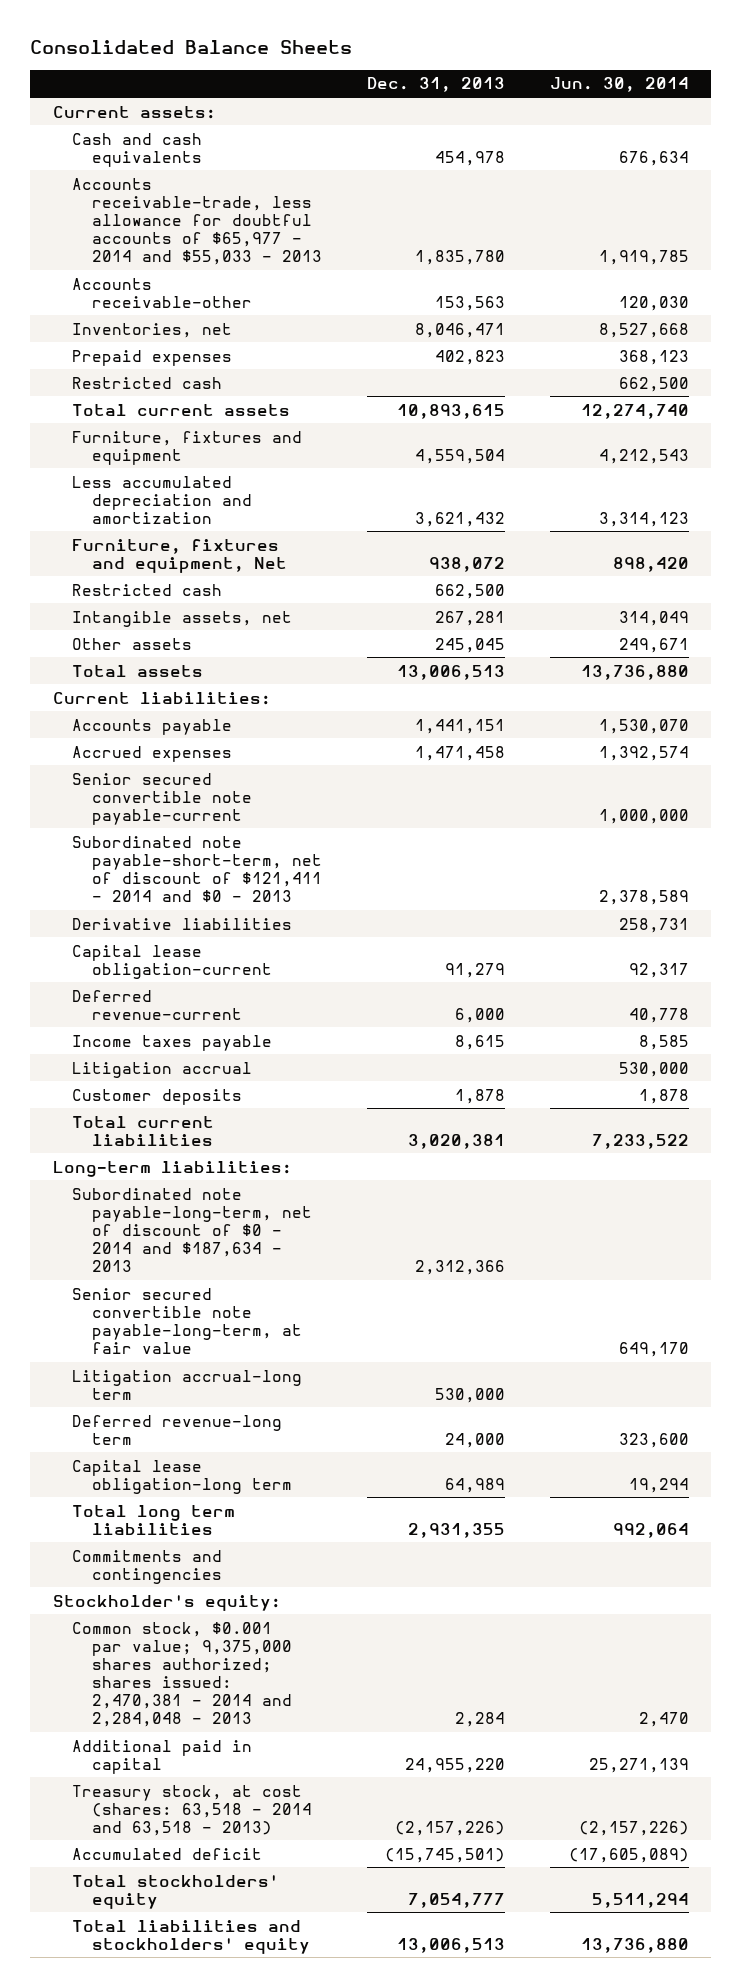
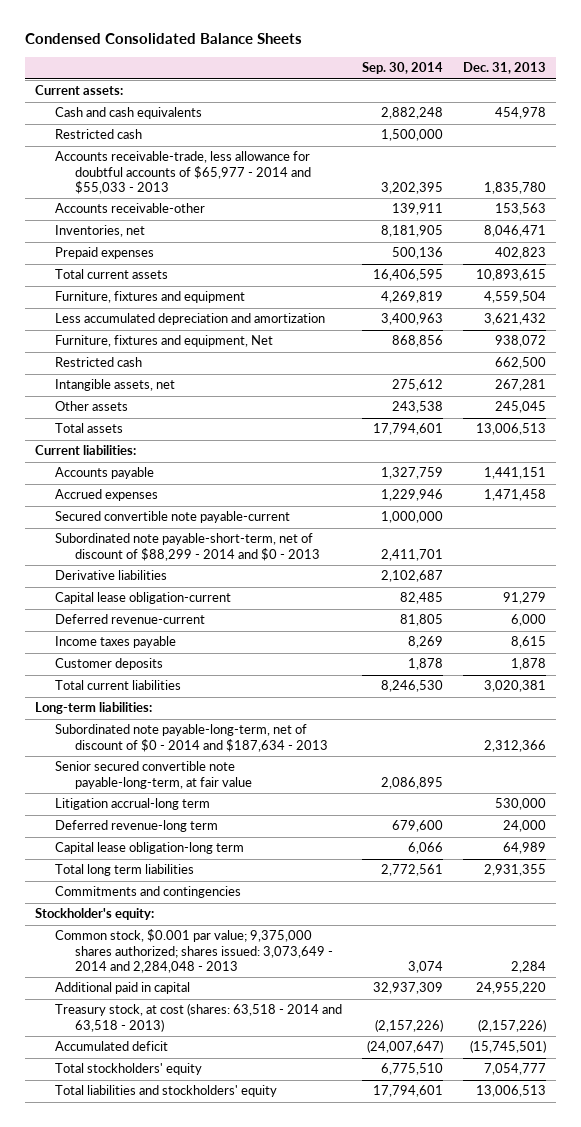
[30,40,353,55] Consolidated Balance Sheets -> [25,33,303,45] Condensed Consolidated Balance Sheets
[549,77,689,93] Jun. 30, 2014 -> none
none -> [361,62,443,75] Sep. 30, 2014
[72,376,223,389] Restricted cash -> [54,129,142,140] Restricted cash
[72,772,252,825] Senior secured convertible note payable-current -> [54,511,290,524] Secured convertible note payable-current
[72,835,322,902] Subordinated note payable-short-term, net of discount of $121,411 - 2014 and $0 - 2013 -> [54,533,320,561] Subordinated note payable-short-term, net of discount of $88,299 - 2014 and $0 - 2013
[72,1061,253,1078] Litigation accrual -> none
[72,1621,292,1728] Common stock, $0.001 par value; 9,375,000 shares authorized; shares issued: 2,470,381 - 2014 and 2,284,048 - 2013 -> [54,929,333,973] Common stock, $0.001 par value; 9,375,000 shares authorized; shares issued: 3,073,649 - 2014 and 2,284,048 - 2013

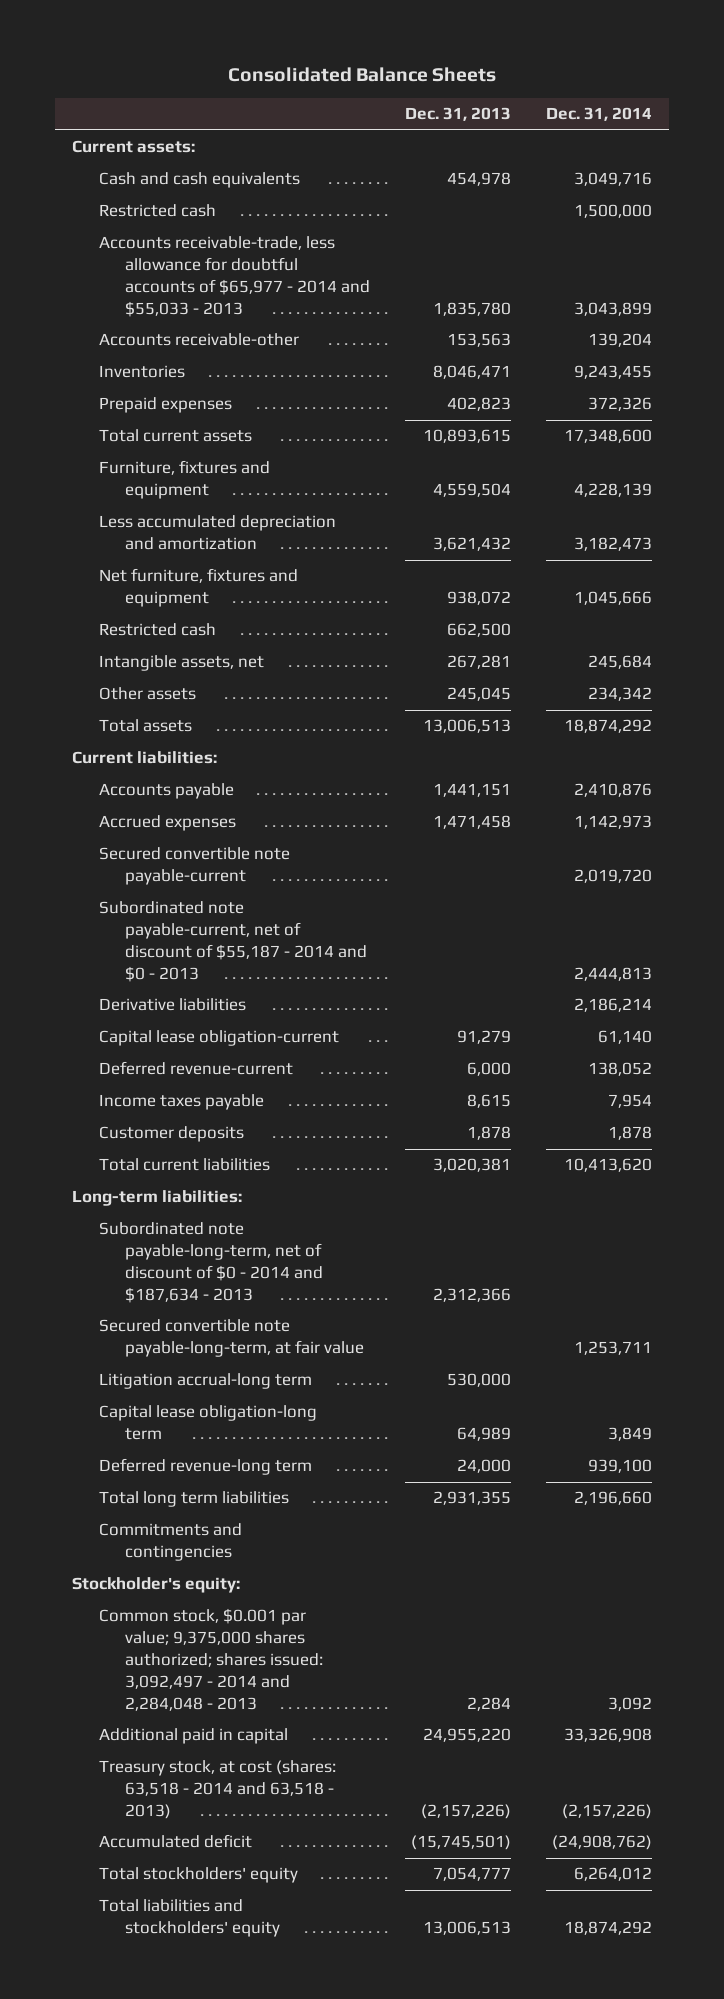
[25,33,303,45] Condensed Consolidated Balance Sheets -> [228,67,497,83] Consolidated Balance Sheets
[361,62,443,75] Sep. 30, 2014 -> none
none -> [546,107,653,122] Dec. 31, 2014
[54,225,145,238] Inventories, net -> [98,365,185,379] Inventories
[54,335,273,348] Furniture, fixtures and equipment, Net -> [98,568,298,608] Net furniture, fixtures and equipment
[54,533,320,561] Subordinated note payable-short-term, net of discount of $88,299 - 2014 and $0 - 2013 -> [98,901,368,982] Subordinated note payable-current, net of discount of $55,187 - 2014 and $0 - 2013
[54,761,252,789] Senior secured convertible note payable-long-term, at fair value -> [98,1319,365,1358] Secured convertible note payable-long-term, at fair value
[54,820,218,833] Deferred revenue-long term -> [98,1458,312,1476] Deferred revenue-long term
[54,929,333,973] Common stock, $0.001 par value; 9,375,000 shares authorized; shares issued: 3,073,649 - 2014 and 2,284,048 - 2013 -> [98,1608,324,1711] Common stock, $0.001 par value; 9,375,000 shares authorized; shares issued: 3,092,497 - 2014 and 2,284,048 - 2013

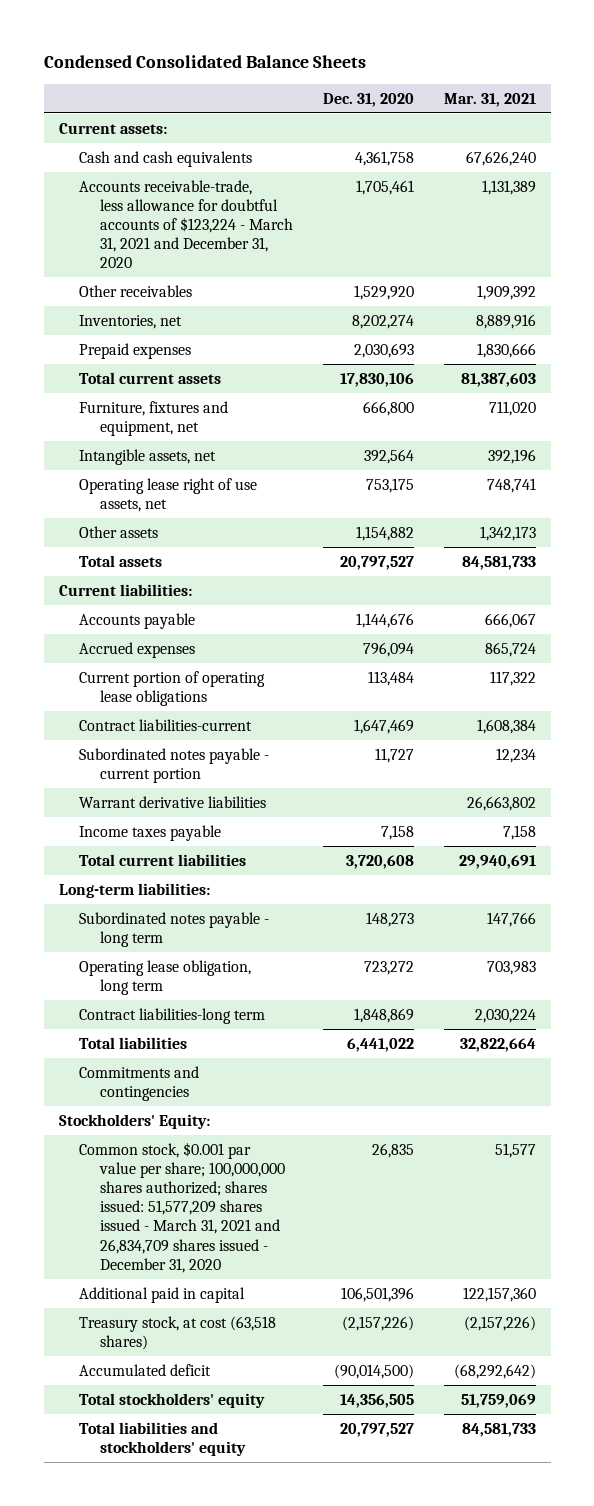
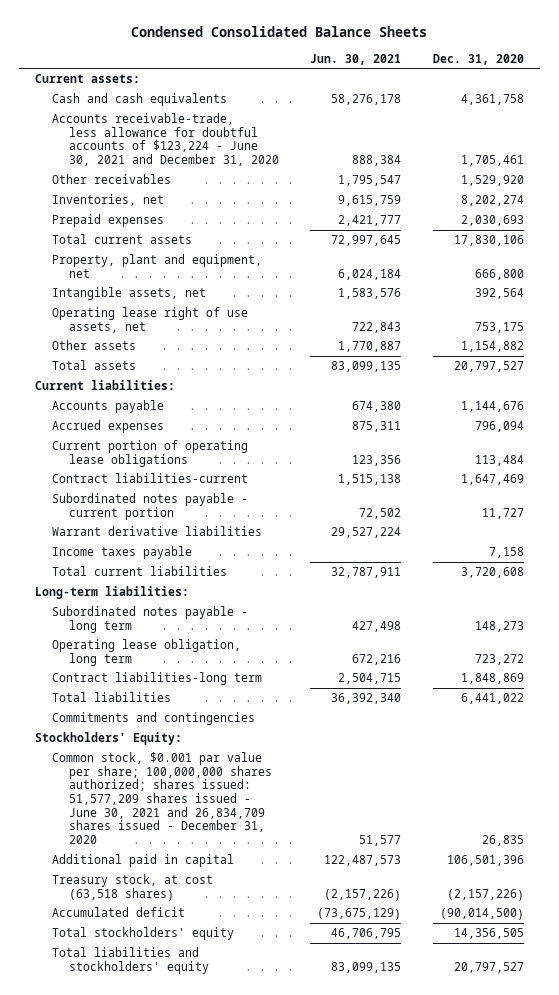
[443,92,536,107] Mar. 31, 2021 -> none
none -> [310,53,402,65] Jun. 30, 2021
[79,179,293,269] Accounts receivable-trade, less allowance for doubtful accounts of $123,224 - March 31, 2021 and December 31, 2020 -> [51,112,279,166] Accounts receivable-trade, less allowance for doubtful accounts of $123,224 - June 30, 2021 and December 31, 2020
[79,400,229,436] Furniture, fixtures and equipment, net -> [51,253,262,278] Property, plant and equipment, net
[79,1141,285,1273] Common stock, $0.001 par value per share; 100,000,000 shares authorized; shares issued: 51,577,209 shares issued - March 31, 2021 and 26,834,709 shares issued - December 31, 2020 -> [51,751,272,844] Common stock, $0.001 par value per share; 100,000,000 shares authorized; shares issued: 51,577,209 shares issued - June 30, 2021 and 26,834,709 shares issued - December 31, 2020

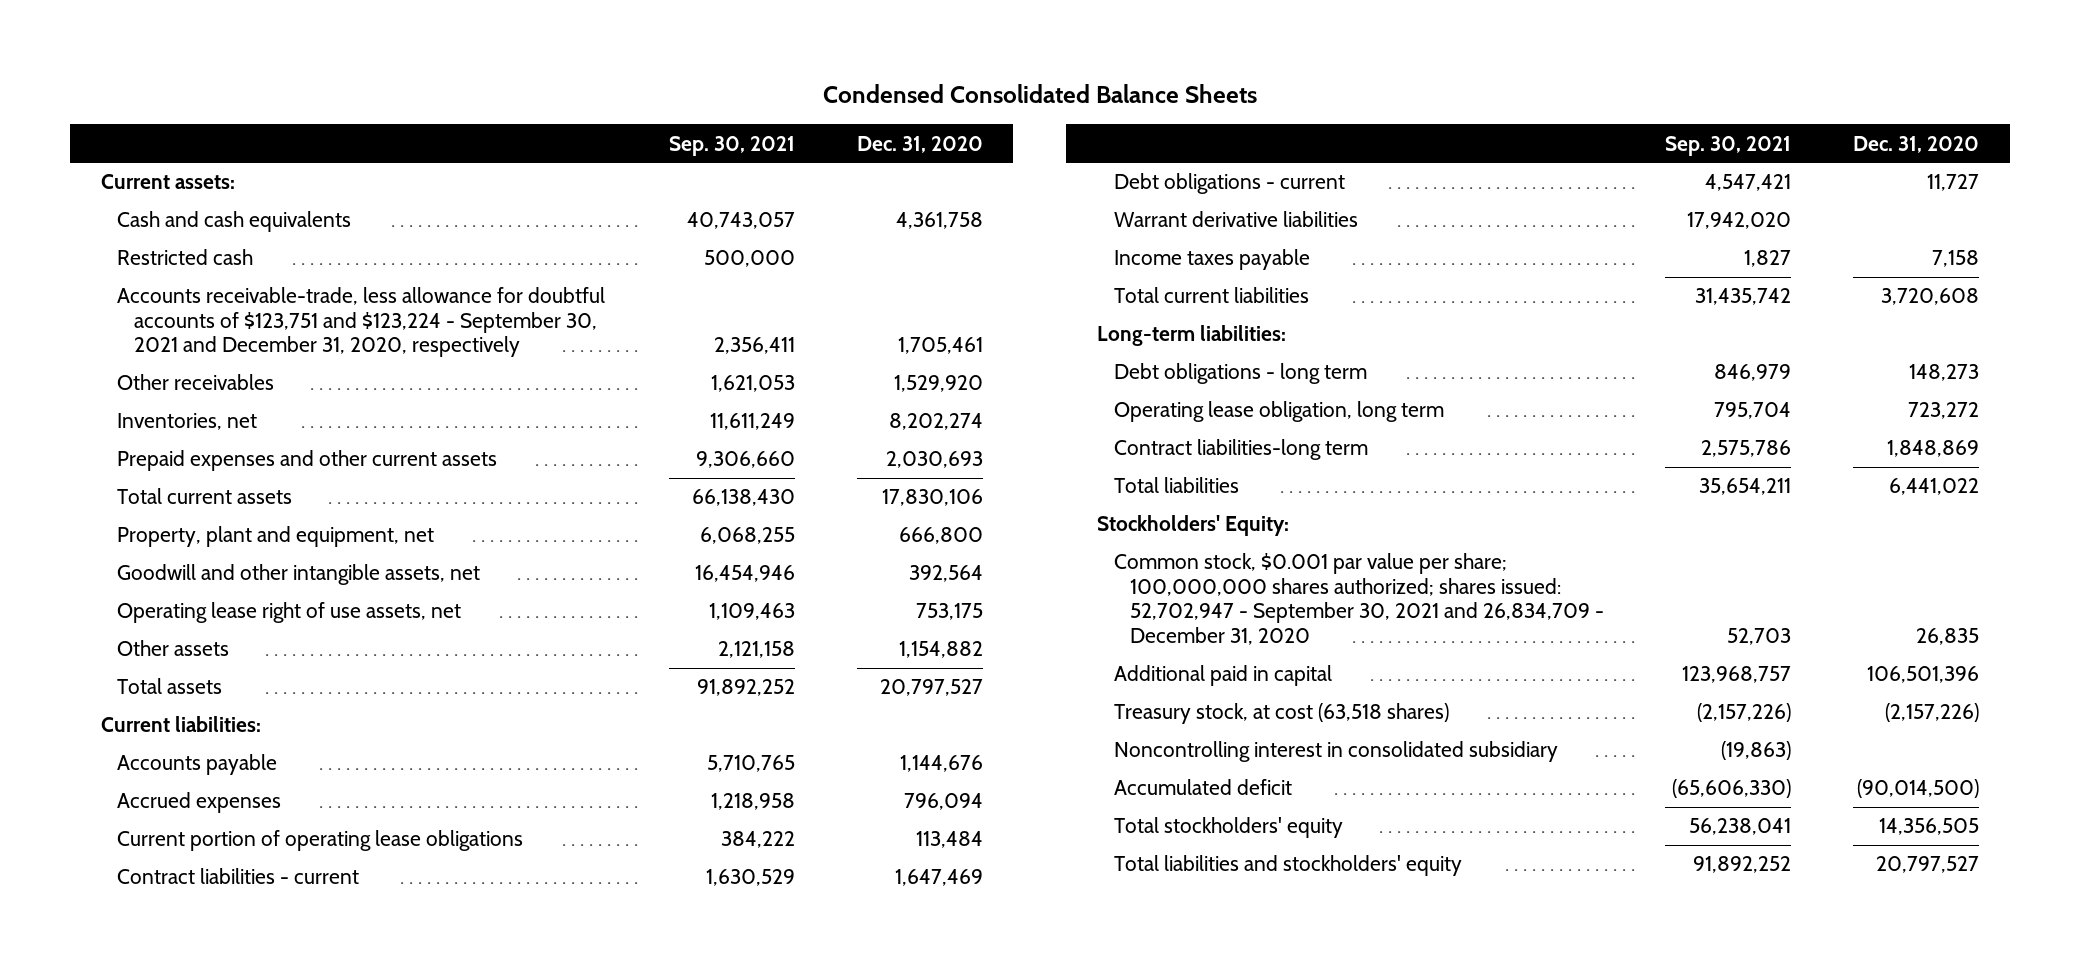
[310,53,402,65] Jun. 30, 2021 -> none
none -> [669,135,796,156] Sep. 30, 2021
none -> [117,249,254,266] Restricted cash
[51,112,279,166] Accounts receivable-trade, less allowance for doubtful accounts of $123,224 - June 30, 2021 and December 31, 2020 -> [117,287,606,358] Accounts receivable-trade, less allowance for doubtful accounts of $123,751 and $123,224 - September 30, 2021 and December 31, 2020, respectively
[51,213,164,227] Prepaid expenses -> [117,450,498,472] Prepaid expenses and other current assets
[51,286,206,300] Intangible assets, net -> [117,564,481,586] Goodwill and other intangible assets, net
[51,472,248,483] Contract liabilities-current -> [117,868,360,885] Contract liabilities - current
[51,492,248,520] Subordinated notes payable - current portion -> [1113,173,1345,195] Debt obligations - current
[51,605,248,633] Subordinated notes payable - long term -> [1113,363,1367,385] Debt obligations - long term
[51,711,255,725] Commitments and contingencies -> none
[51,751,272,844] Common stock, $0.001 par value per share; 100,000,000 shares authorized; shares issued: 51,577,209 shares issued - June 30, 2021 and 26,834,709 shares issued - December 31, 2020 -> [1113,553,1604,645] Common stock, $0.001 par value per share; 100,000,000 shares authorized; shares issued: 52,702,947 - September 30, 2021 and 26,834,709 - December 31, 2020
none -> [1113,741,1558,763] Noncontrolling interest in consolidated subsidiary

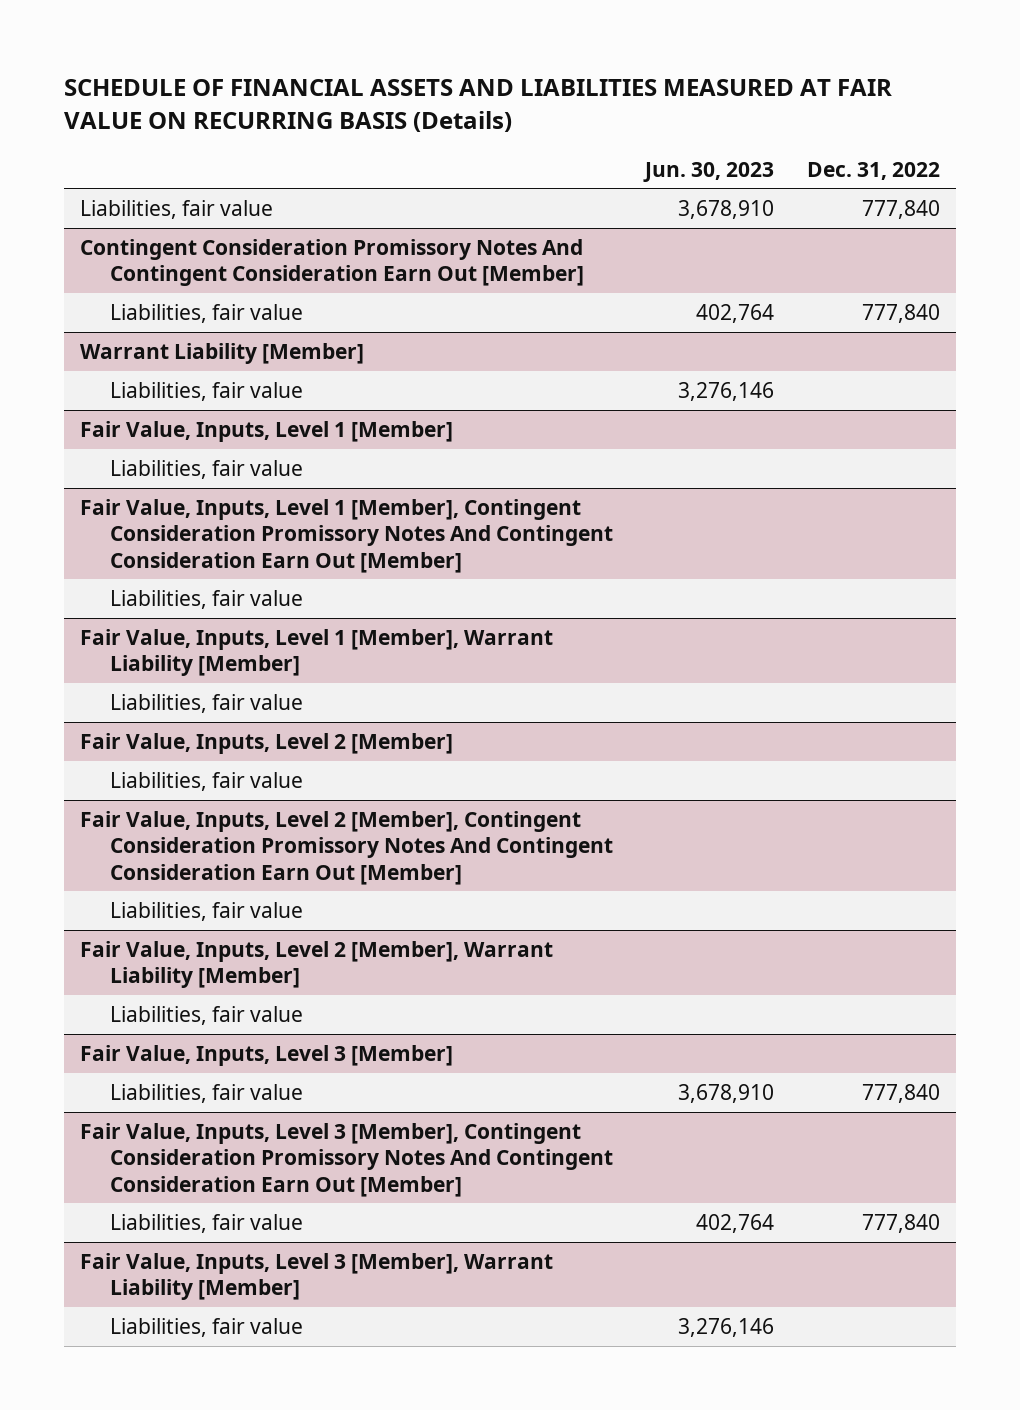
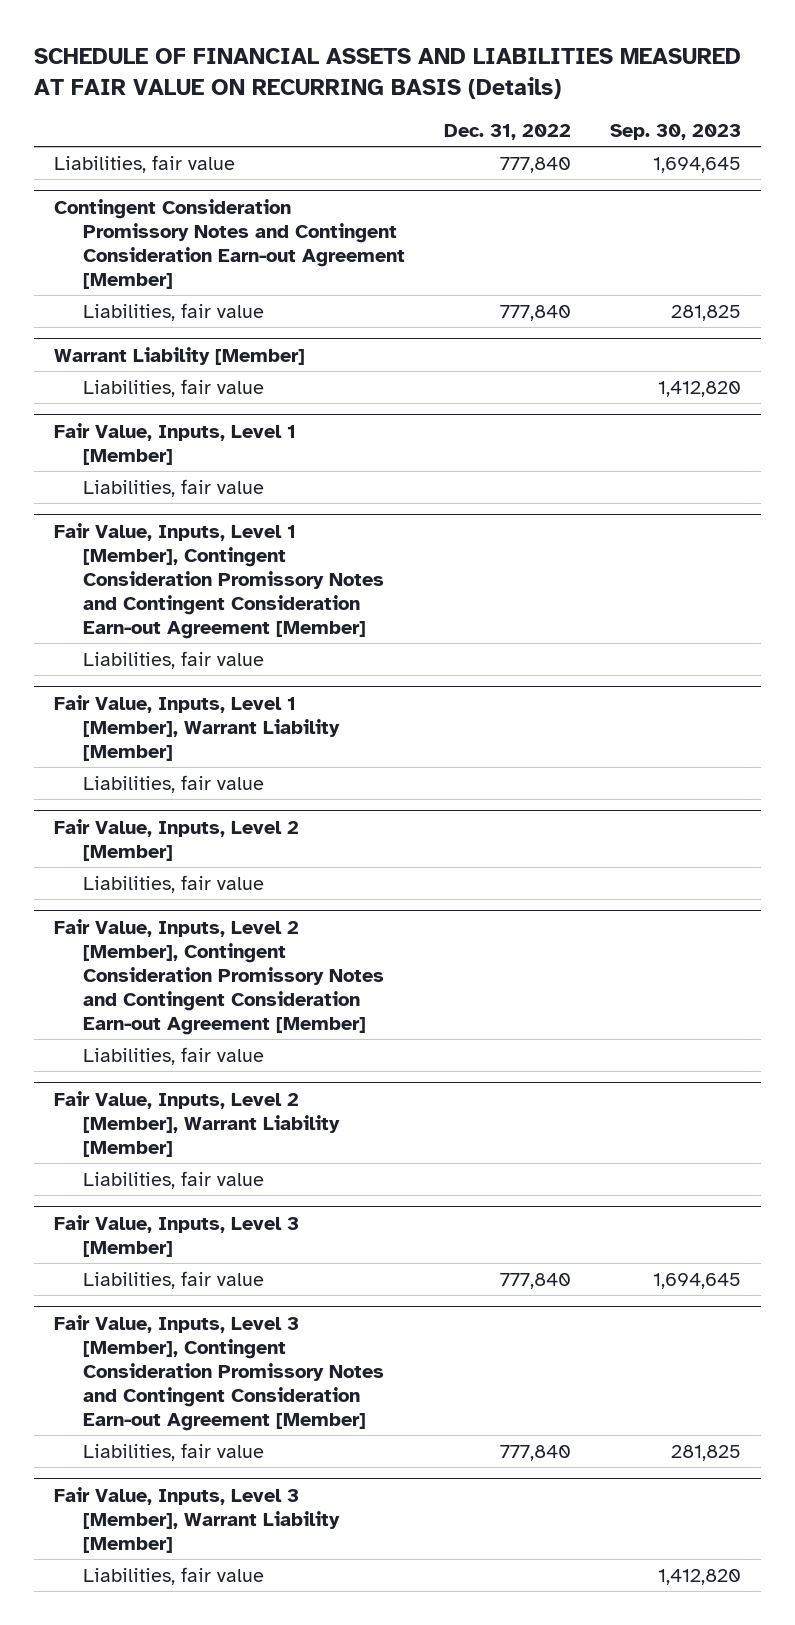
[643,161,775,182] Jun. 30, 2023 -> none
none -> [610,123,742,140] Sep. 30, 2023
[80,238,584,287] Contingent Consideration Promissory Notes And Contingent Consideration Earn Out [Member] -> [53,198,406,289] Contingent Consideration Promissory Notes and Contingent Consideration Earn-out Agreement [Member]
[80,498,613,573] Fair Value, Inputs, Level 1 [Member], Contingent Consideration Promissory Notes And Contingent Consideration Earn Out [Member] -> [53,522,385,639] Fair Value, Inputs, Level 1 [Member], Contingent Consideration Promissory Notes and Contingent Consideration Earn-out Agreement [Member]
[80,810,613,885] Fair Value, Inputs, Level 2 [Member], Contingent Consideration Promissory Notes And Contingent Consideration Earn Out [Member] -> [53,918,385,1035] Fair Value, Inputs, Level 2 [Member], Contingent Consideration Promissory Notes and Contingent Consideration Earn-out Agreement [Member]
[80,1122,613,1197] Fair Value, Inputs, Level 3 [Member], Contingent Consideration Promissory Notes And Contingent Consideration Earn Out [Member] -> [53,1314,385,1431] Fair Value, Inputs, Level 3 [Member], Contingent Consideration Promissory Notes and Contingent Consideration Earn-out Agreement [Member]

